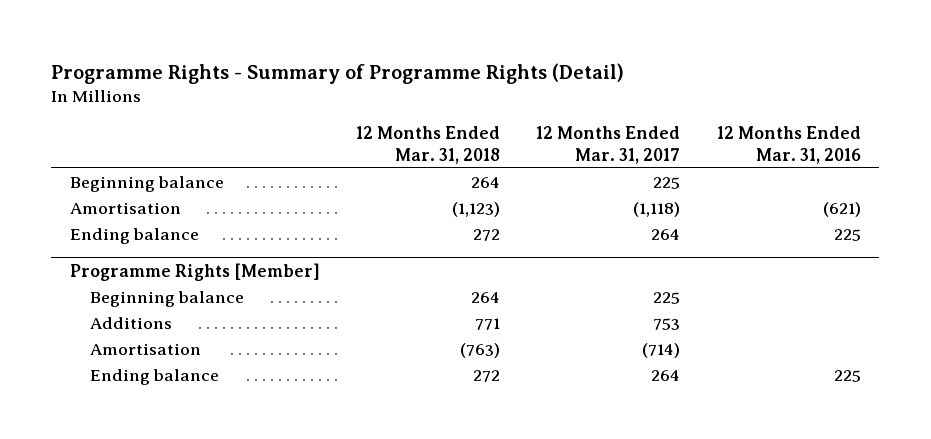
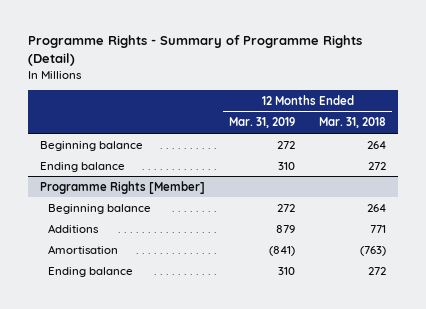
[536,126,681,164] 12 Months Ended Mar. 31, 2017 -> none
[716,126,861,164] 12 Months Ended Mar. 31, 2016 -> none
none -> [229,117,296,129] Mar. 31, 2019
[69,202,181,215] Amortisation -> none

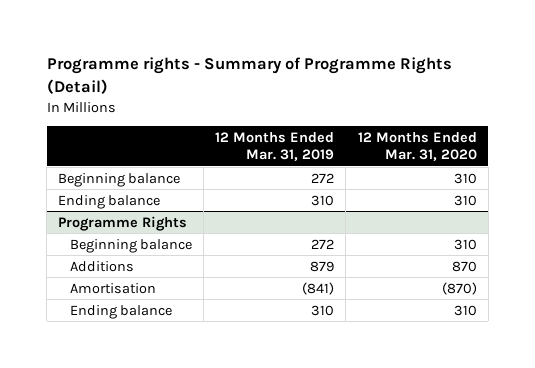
[27,35,362,67] Programme Rights - Summary of Programme Rights (Detail) -> [46,57,452,94] Programme rights - Summary of Programme Rights (Detail)
[319,117,387,129] Mar. 31, 2018 -> none
none -> [357,131,477,162] 12 Months Ended Mar. 31, 2020
[39,180,205,194] Programme Rights [Member] -> [58,215,188,231] Programme Rights

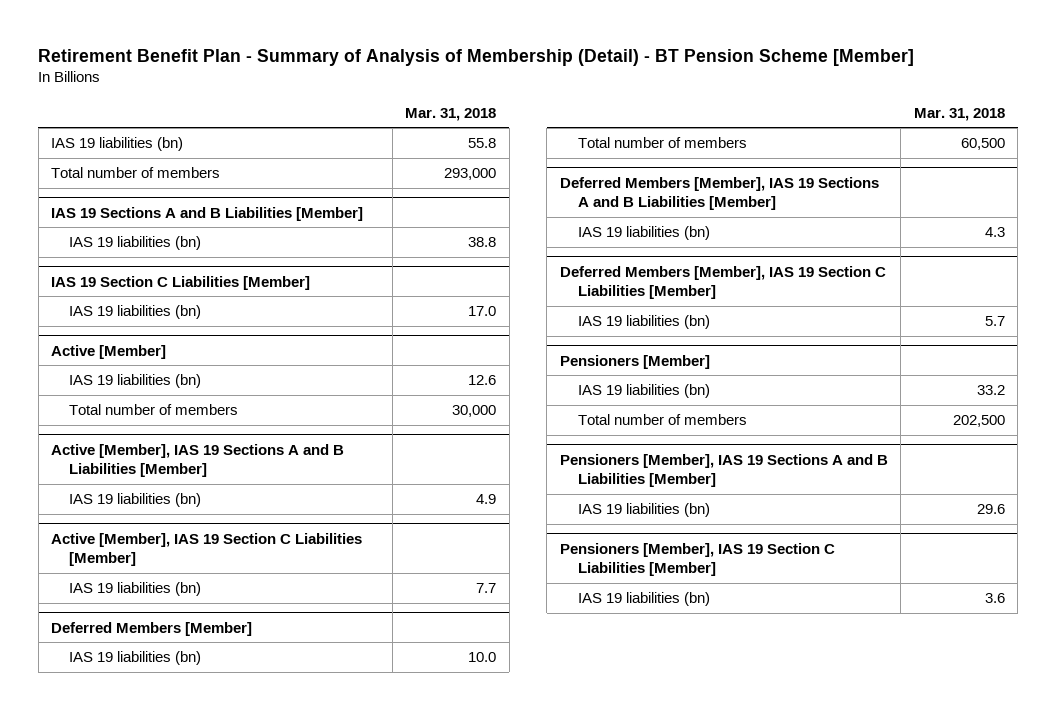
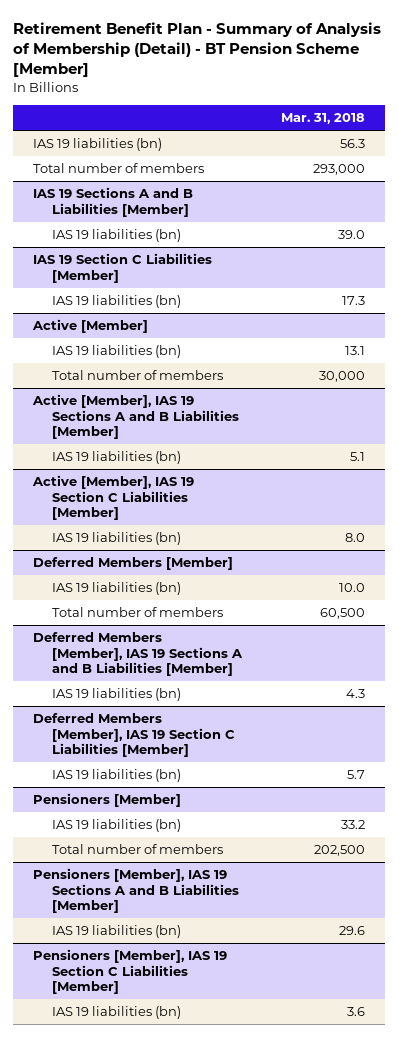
[468,138,497,149] 55.8 -> [340,139,366,149] 56.3
[468,237,497,248] 38.8 -> [338,230,366,240] 39.0
[468,306,497,317] 17.0 -> [342,296,366,306] 17.3
[468,375,497,386] 12.6 -> [345,346,366,356] 13.1
[476,494,497,505] 4.9 -> [350,452,366,462] 5.1
[476,583,497,594] 7.7 -> [345,533,366,543] 8.0

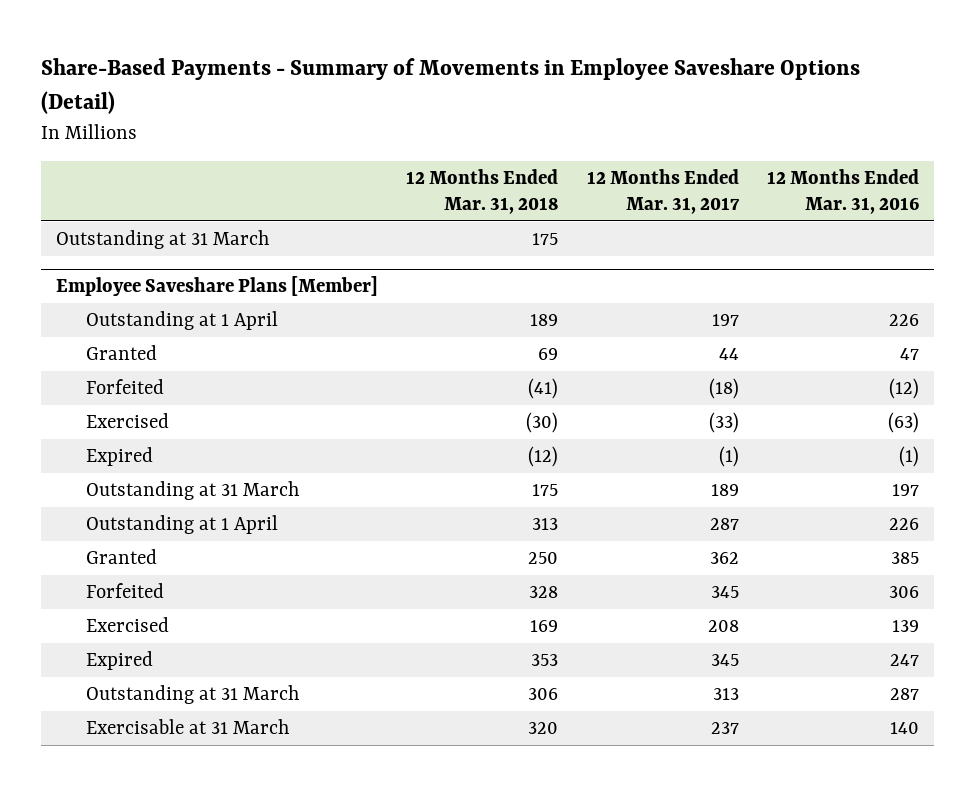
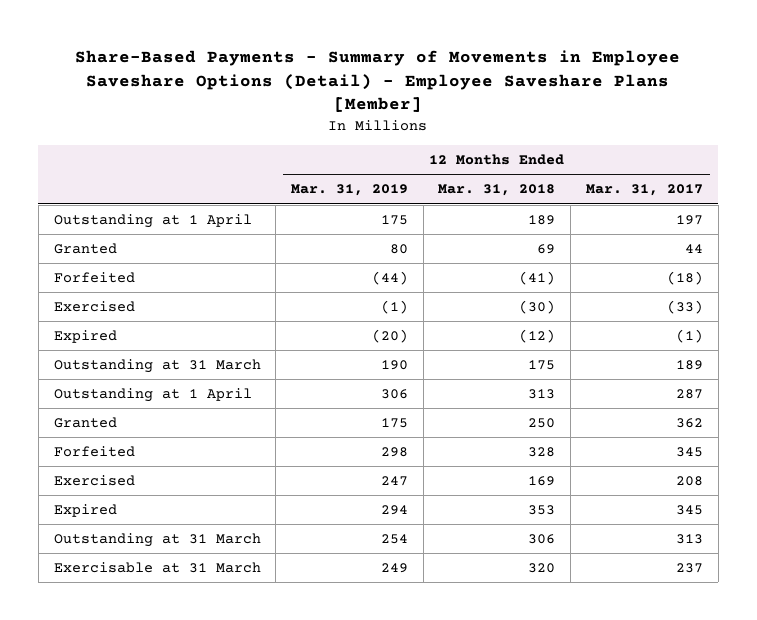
[41,58,861,115] Share-Based Payments - Summary of Movements in Employee Saveshare Options (Detail) -> [75,50,681,113] Share-Based Payments - Summary of Movements in Employee Saveshare Options (Detail) - Employee Saveshare Plans [Member]
[767,168,920,215] 12 Months Ended Mar. 31, 2016 -> none
none -> [291,184,409,197] Mar. 31, 2019
[55,230,269,250] Outstanding at 31 March -> none
[55,276,378,297] Employee Saveshare Plans [Member] -> none

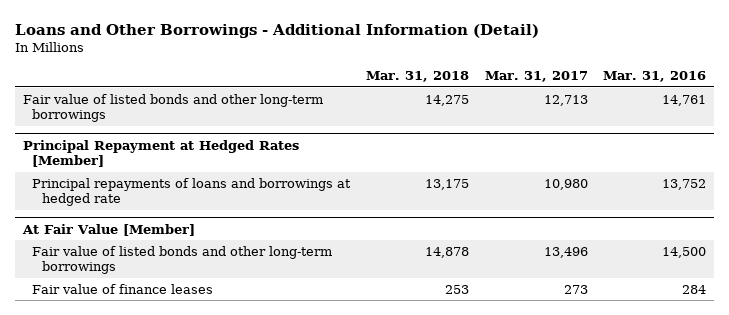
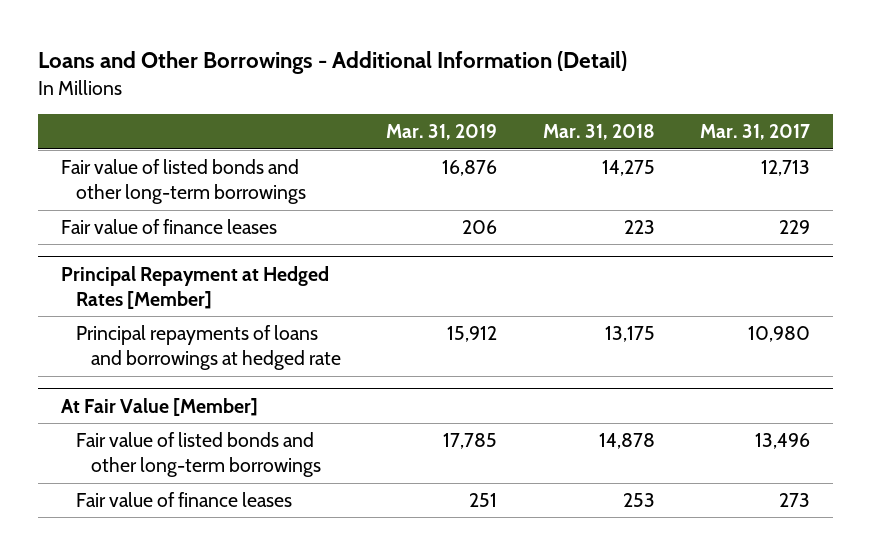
[603,71,707,83] Mar. 31, 2016 -> none
none -> [386,124,498,141] Mar. 31, 2019
none -> [60,219,277,235] Fair value of finance leases

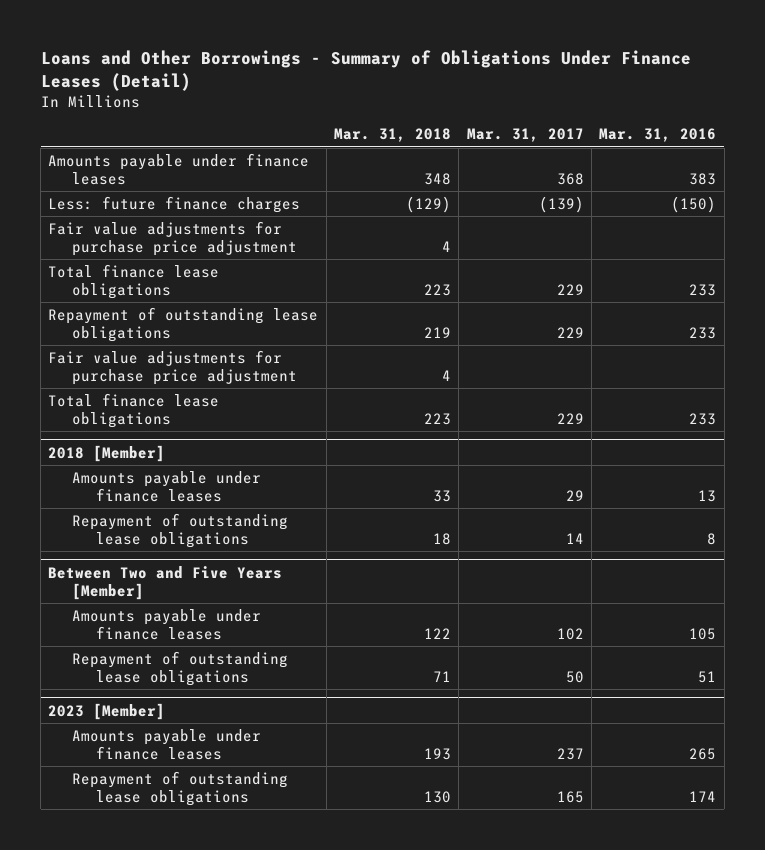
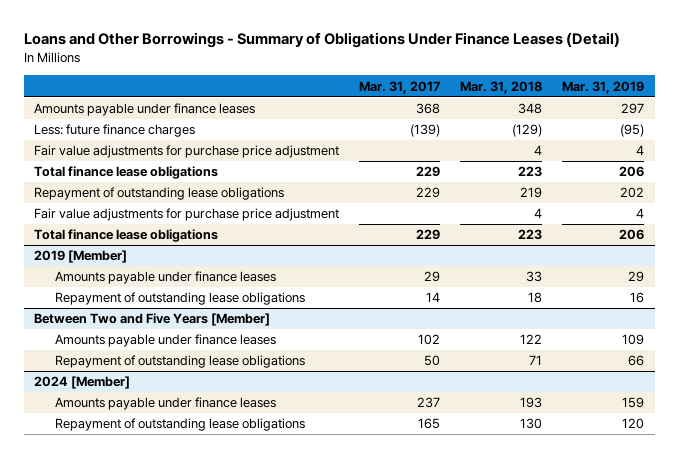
[599,128,717,143] Mar. 31, 2016 -> none
none -> [562,80,645,94] Mar. 31, 2019
[48,444,166,462] 2018 [Member] -> [34,250,128,264] 2019 [Member]
[48,702,166,720] 2023 [Member] -> [34,376,131,390] 2024 [Member]

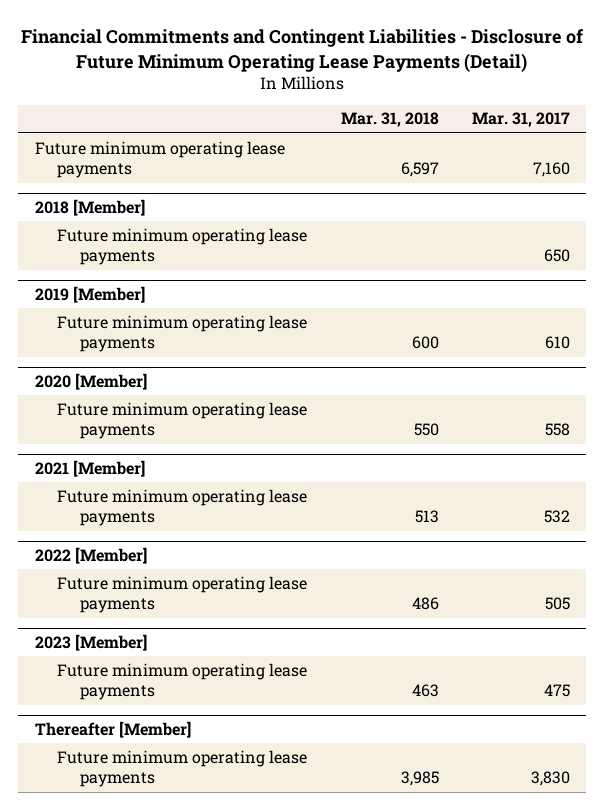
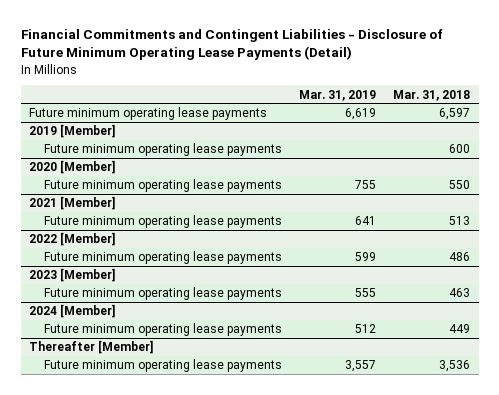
[471,112,570,128] Mar. 31, 2017 -> none
none -> [299,89,377,101] Mar. 31, 2019
[34,198,145,216] 2018 [Member] -> none
[57,227,308,266] Future minimum operating lease payments -> none
none -> [29,304,117,319] 2024 [Member]
none -> [44,323,283,337] Future minimum operating lease payments
[400,771,439,787] 3,985 -> [439,360,471,373] 3,536

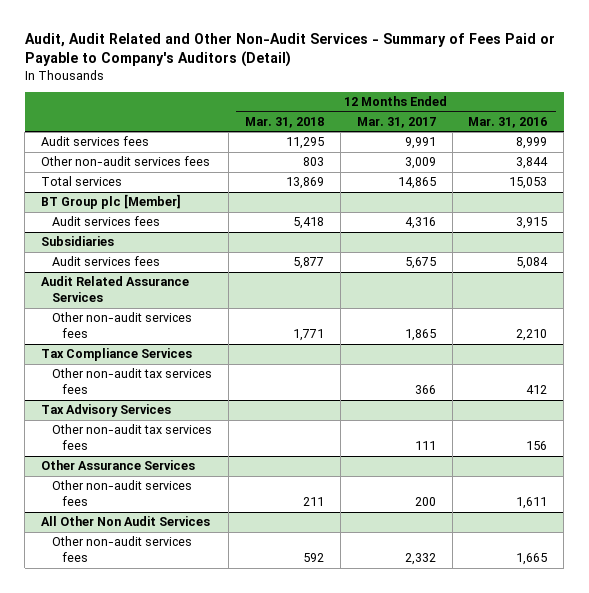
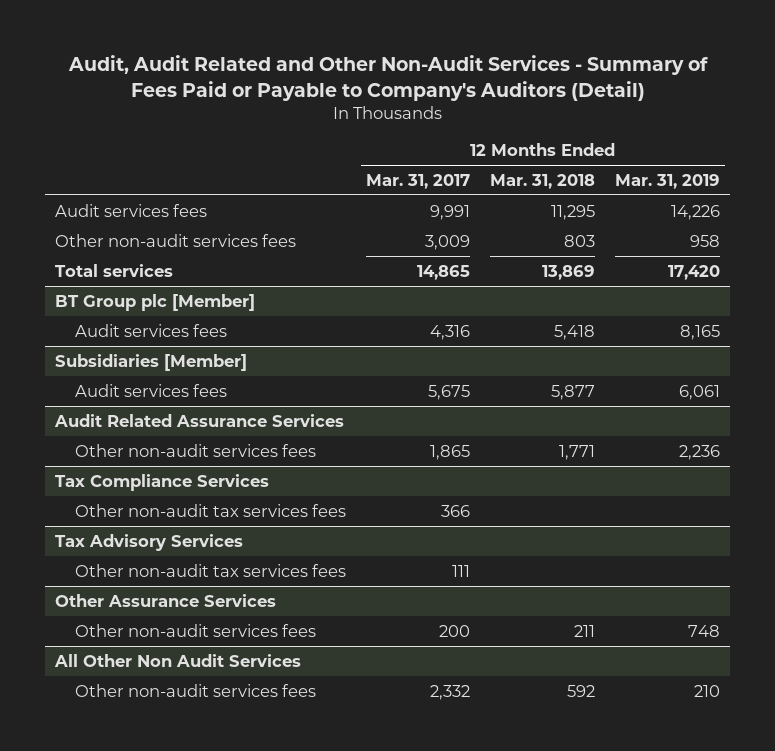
[468,116,548,128] Mar. 31, 2016 -> none
none -> [615,174,721,190] Mar. 31, 2019
[41,236,115,247] Subsidiaries -> [55,353,248,371] Subsidiaries [Member]

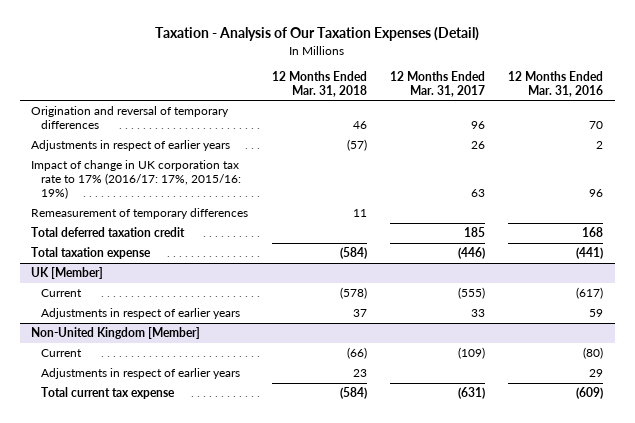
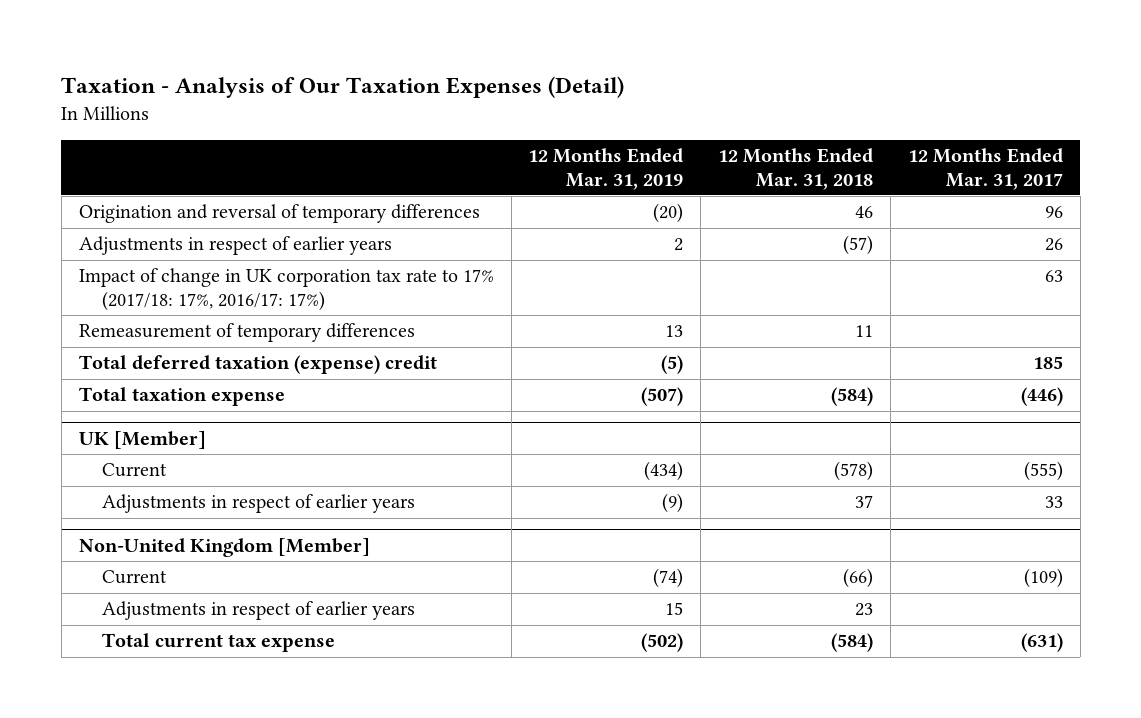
[508,70,604,97] 12 Months Ended Mar. 31, 2016 -> none
none -> [528,148,684,190] 12 Months Ended Mar. 31, 2019
[31,160,241,200] Impact of change in UK corporation tax rate to 17% (2016/17: 17%, 2015/16: 19%) -> [78,268,494,311] Impact of change in UK corporation tax rate to 17% (2017/18: 17%, 2016/17: 17%)
[31,227,186,238] Total deferred taxation credit -> [78,355,437,375] Total deferred taxation (expense) credit

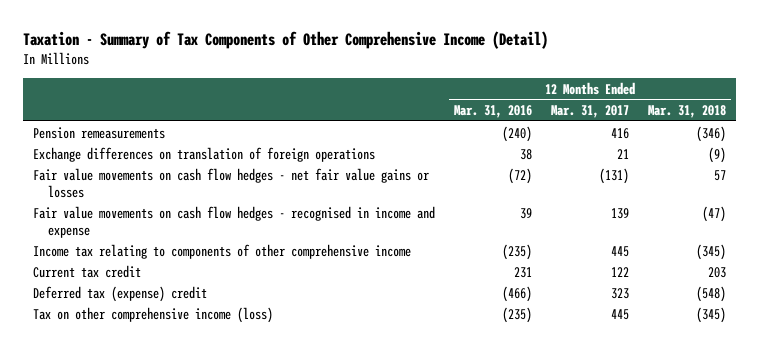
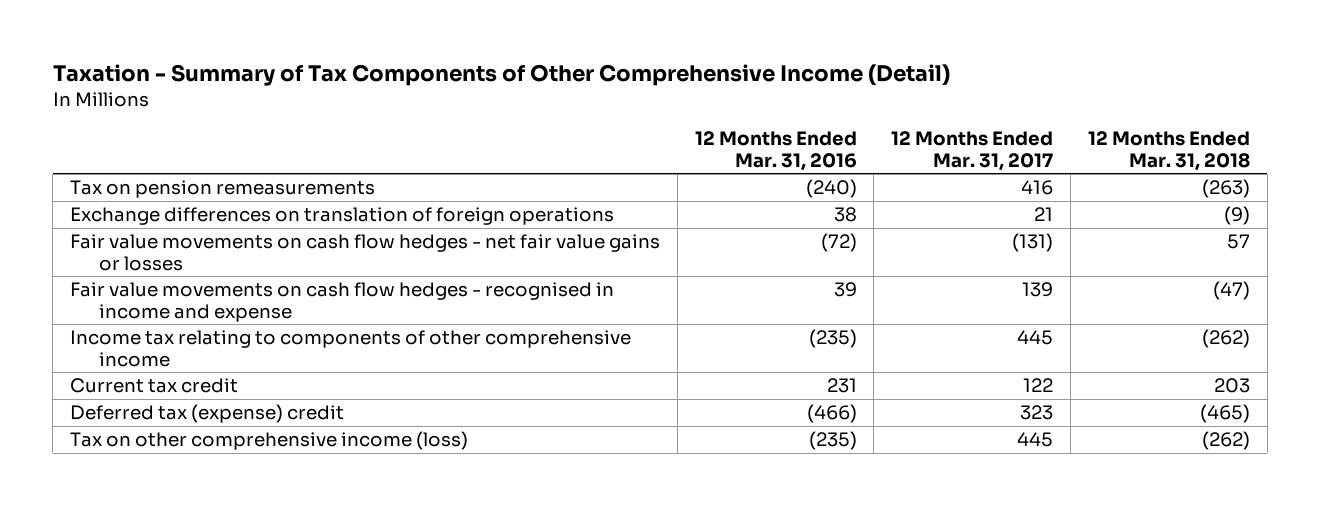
[32,126,165,139] Pension remeasurements -> [69,180,375,199] Tax on pension remeasurements
[696,125,727,142] (346) -> [1201,179,1250,199] (263)
[696,243,727,260] (345) -> [1201,329,1250,349] (262)
[696,285,727,302] (548) -> [1199,404,1250,424] (465)
[696,306,727,323] (345) -> [1201,431,1250,451] (262)

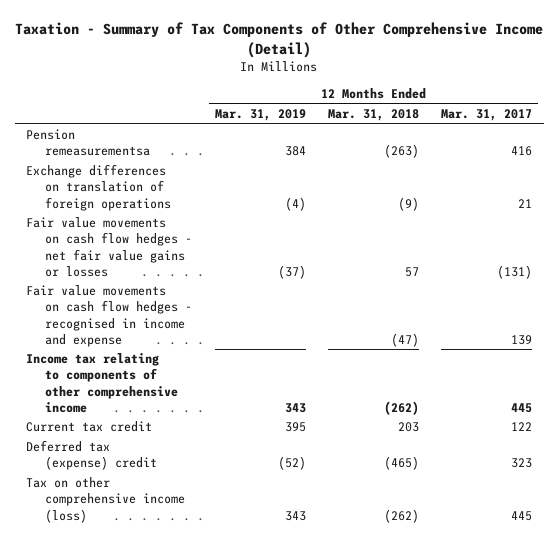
[694,131,857,171] 12 Months Ended Mar. 31, 2016 -> none
none -> [214,109,306,122] Mar. 31, 2019
[69,180,375,199] Tax on pension remeasurements -> [25,129,151,157] Pension remeasurementsa

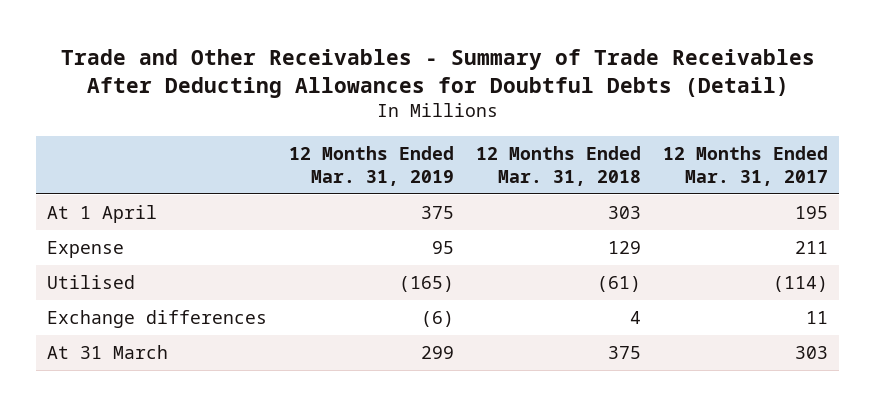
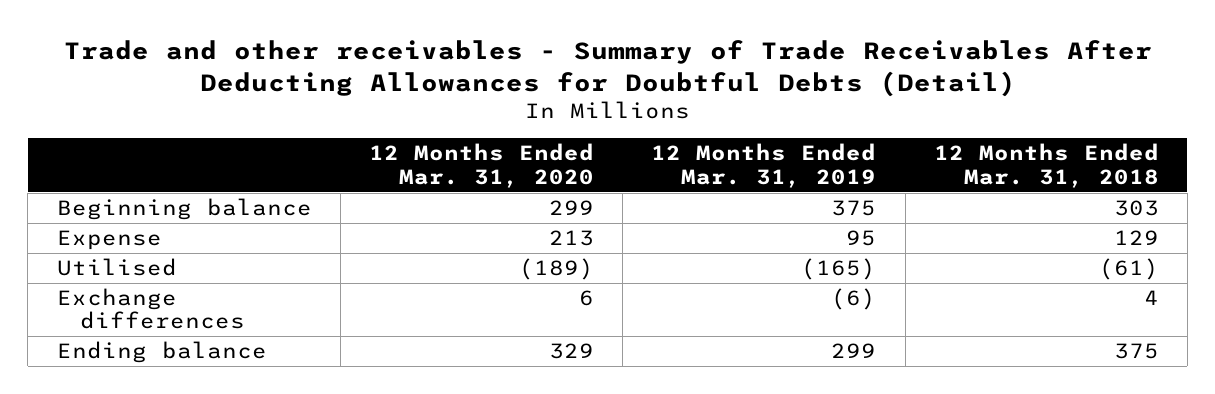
[60,48,815,98] Trade and Other Receivables - Summary of Trade Receivables After Deducting Allowances for Doubtful Debts (Detail) -> [63,40,1152,97] Trade and other receivables - Summary of Trade Receivables After Deducting Allowances for Doubtful Debts (Detail)
[663,145,829,186] 12 Months Ended Mar. 31, 2017 -> none
none -> [369,143,595,188] 12 Months Ended Mar. 31, 2020
[47,205,158,224] At 1 April -> [56,197,312,220] Beginning balance
[47,345,169,360] At 31 March -> [56,340,267,363] Ending balance

